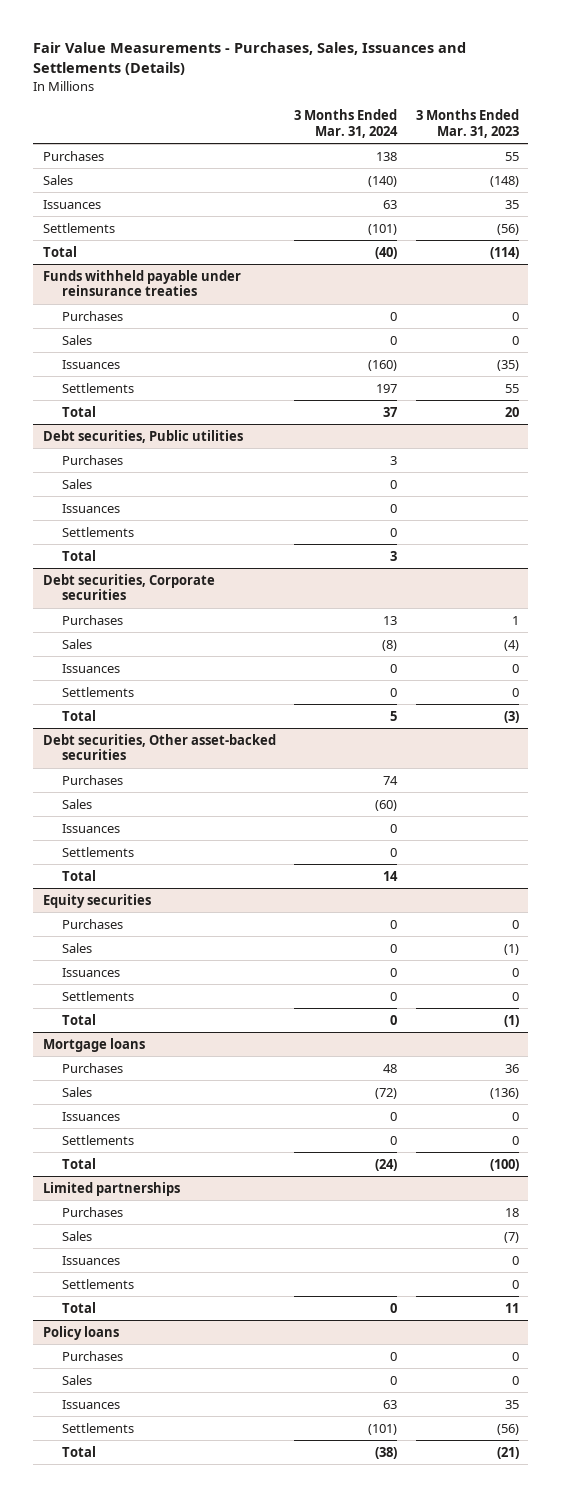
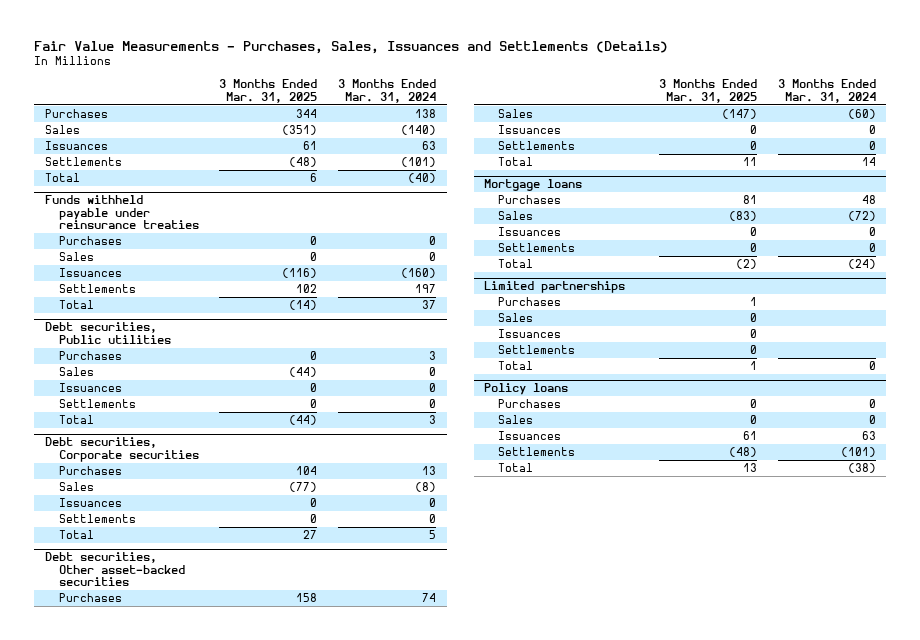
[415,109,519,138] 3 Months Ended Mar. 31, 2023 -> none
none -> [219,79,318,103] 3 Months Ended Mar. 31, 2025
[42,893,151,908] Equity securities -> none
[61,918,123,929] Purchases -> none
[61,942,92,953] Sales -> none
[61,967,120,977] Issuances -> none
[61,990,134,1001] Settlements -> none
[61,1013,96,1025] Total -> none

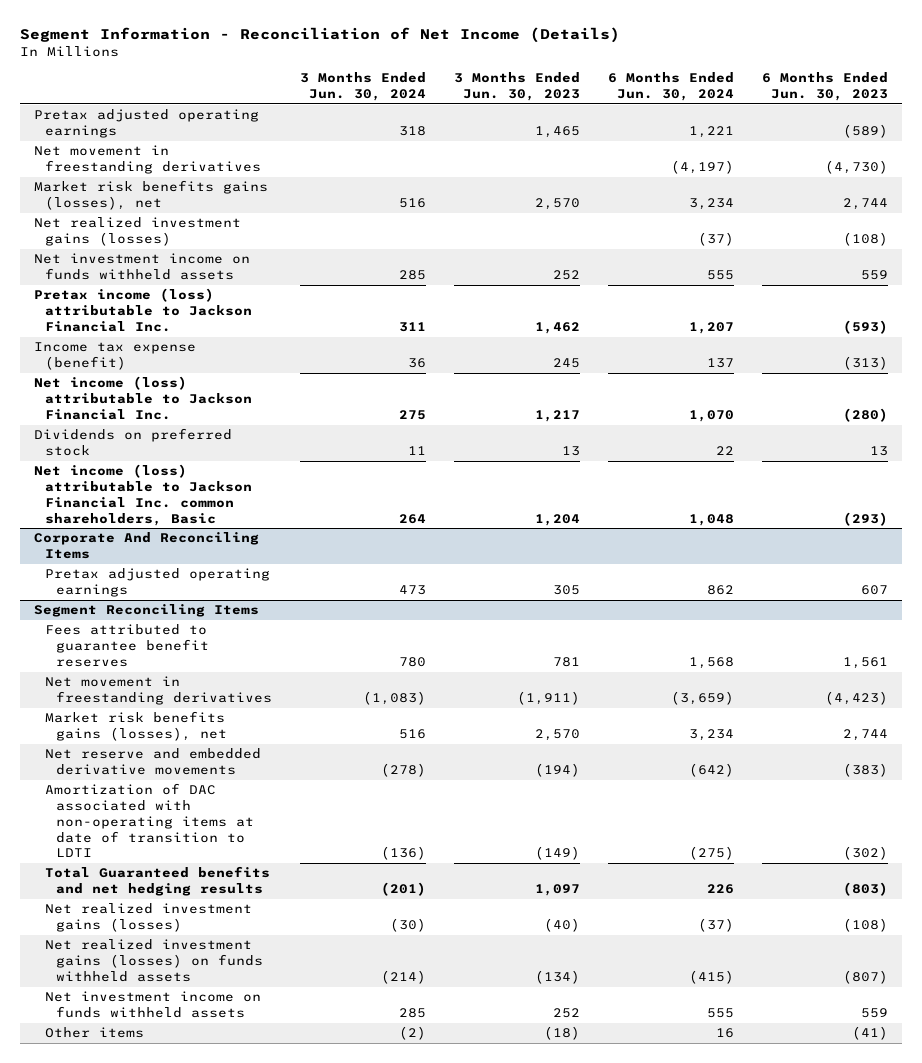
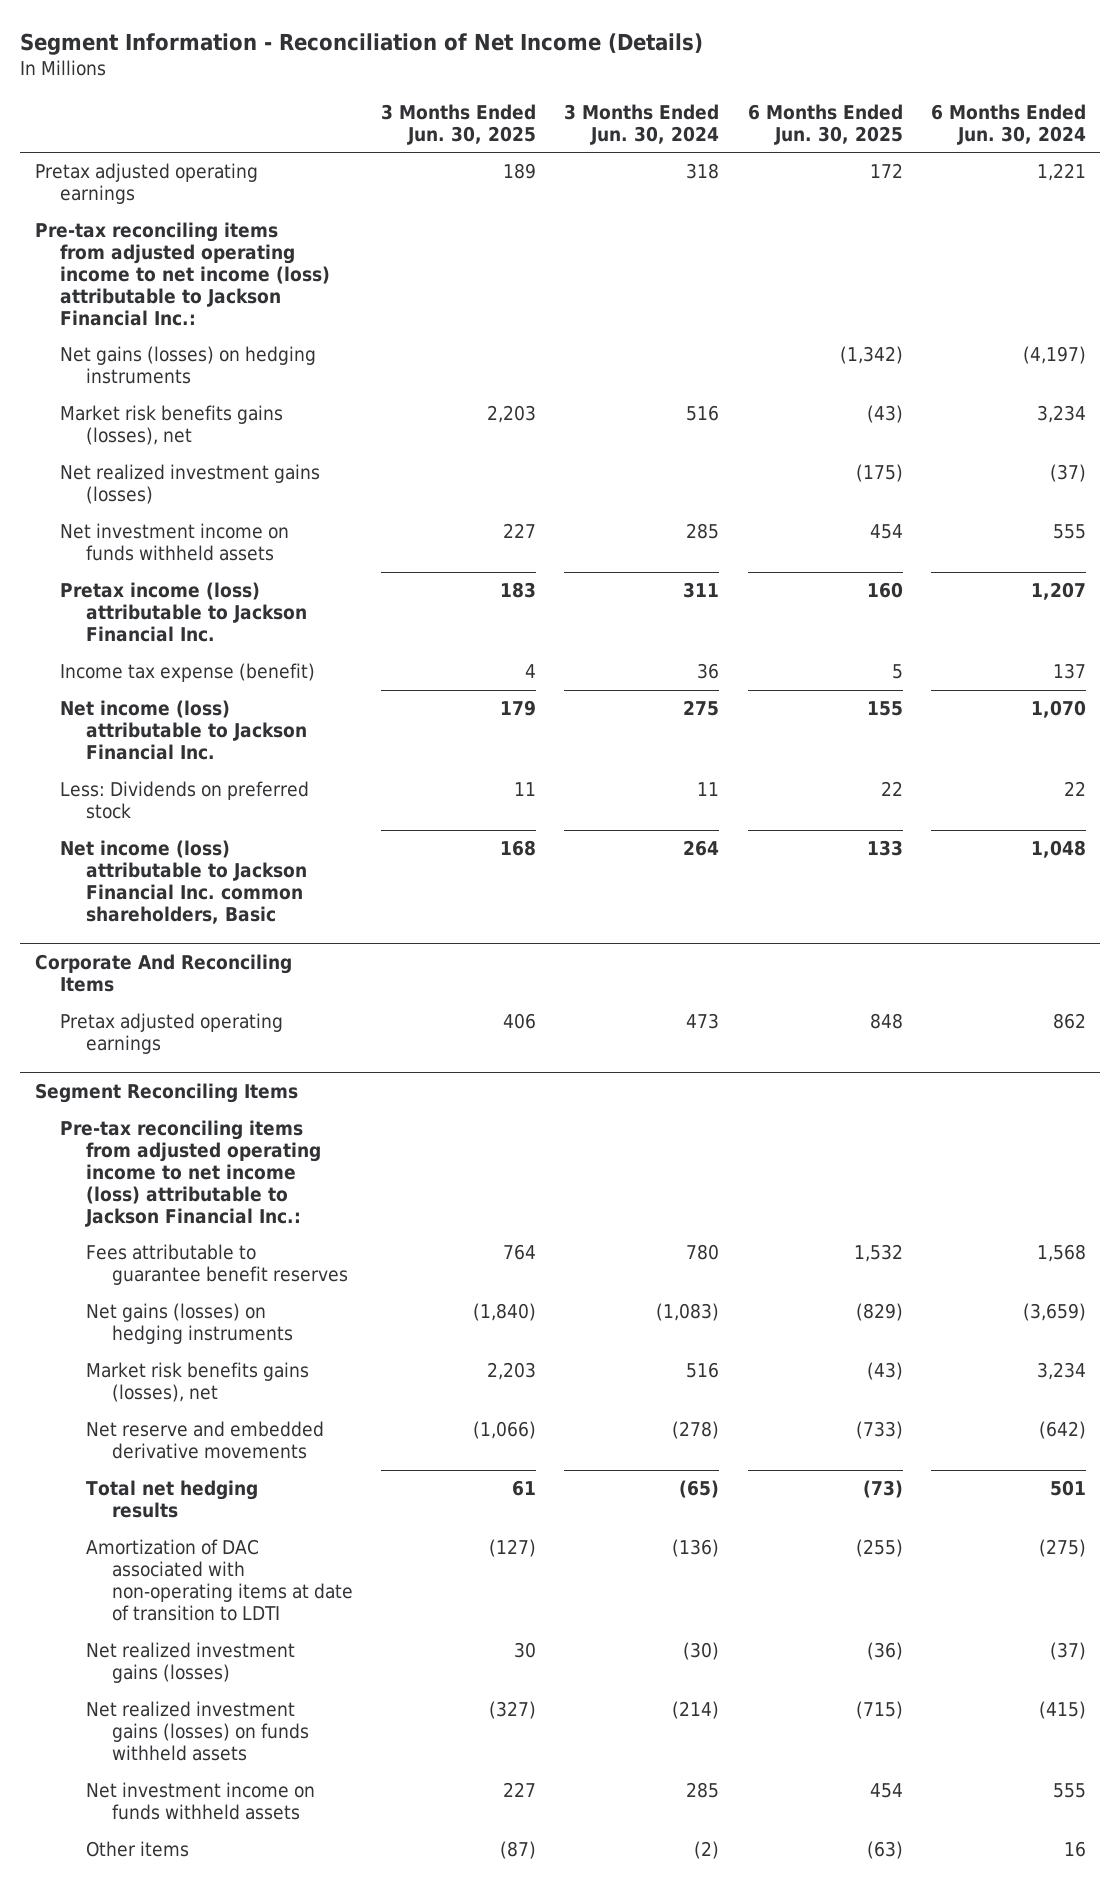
[454,72,581,101] 3 Months Ended Jun. 30, 2023 -> none
[762,72,889,101] 6 Months Ended Jun. 30, 2023 -> none
none -> [380,103,536,145] 3 Months Ended Jun. 30, 2025
none -> [747,103,903,145] 6 Months Ended Jun. 30, 2025
none -> [34,222,331,326] Pre-tax reconciling items from adjusted operating income to net income (loss) attributable to Jackson Financial Inc.:
[33,145,261,175] Net movement in freestanding derivatives -> [60,346,317,385] Net gains (losses) on hedging instruments
[33,428,232,457] Dividends on preferred stock -> [60,781,310,820] Less: Dividends on preferred stock
none -> [60,1120,321,1227] Pre-tax reconciling items from adjusted operating income to net income (loss) attributable to Jackson Financial Inc.:
[44,624,209,667] Fees attributed to guarantee benefit reserves -> [85,1244,348,1286] Fees attributable to guarantee benefit reserves
[44,676,272,706] Net movement in freestanding derivatives -> [85,1303,293,1345] Net gains (losses) on hedging instruments
none -> [85,1480,258,1519] Total net hedging results
[44,866,270,897] Total Guaranteed benefits and net hedging results -> none

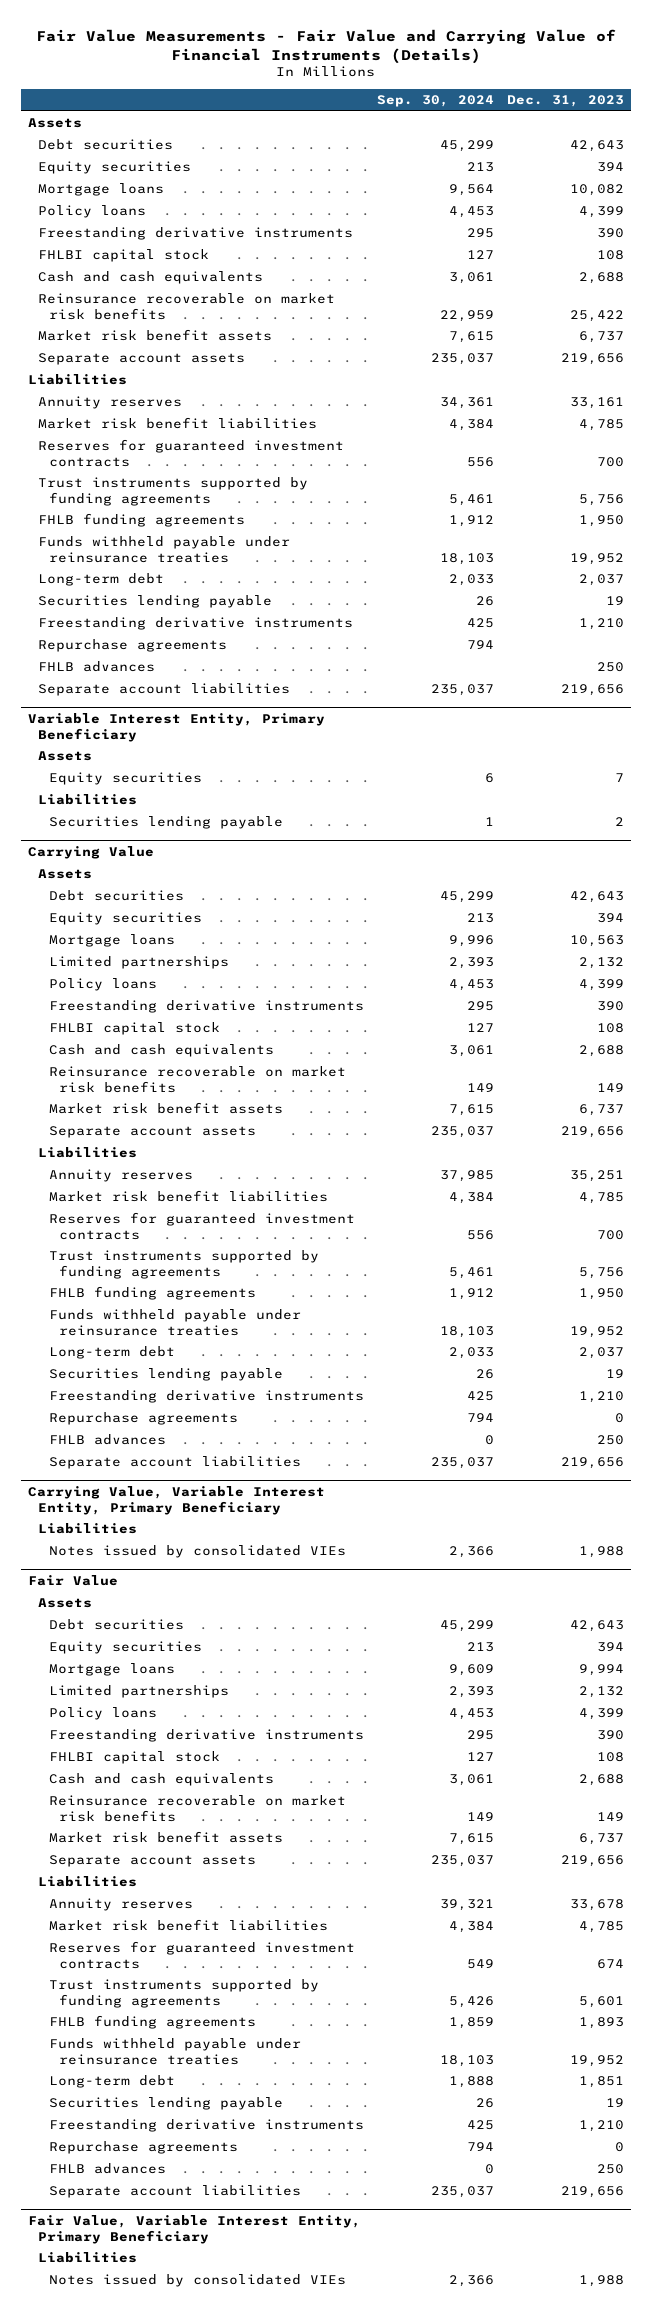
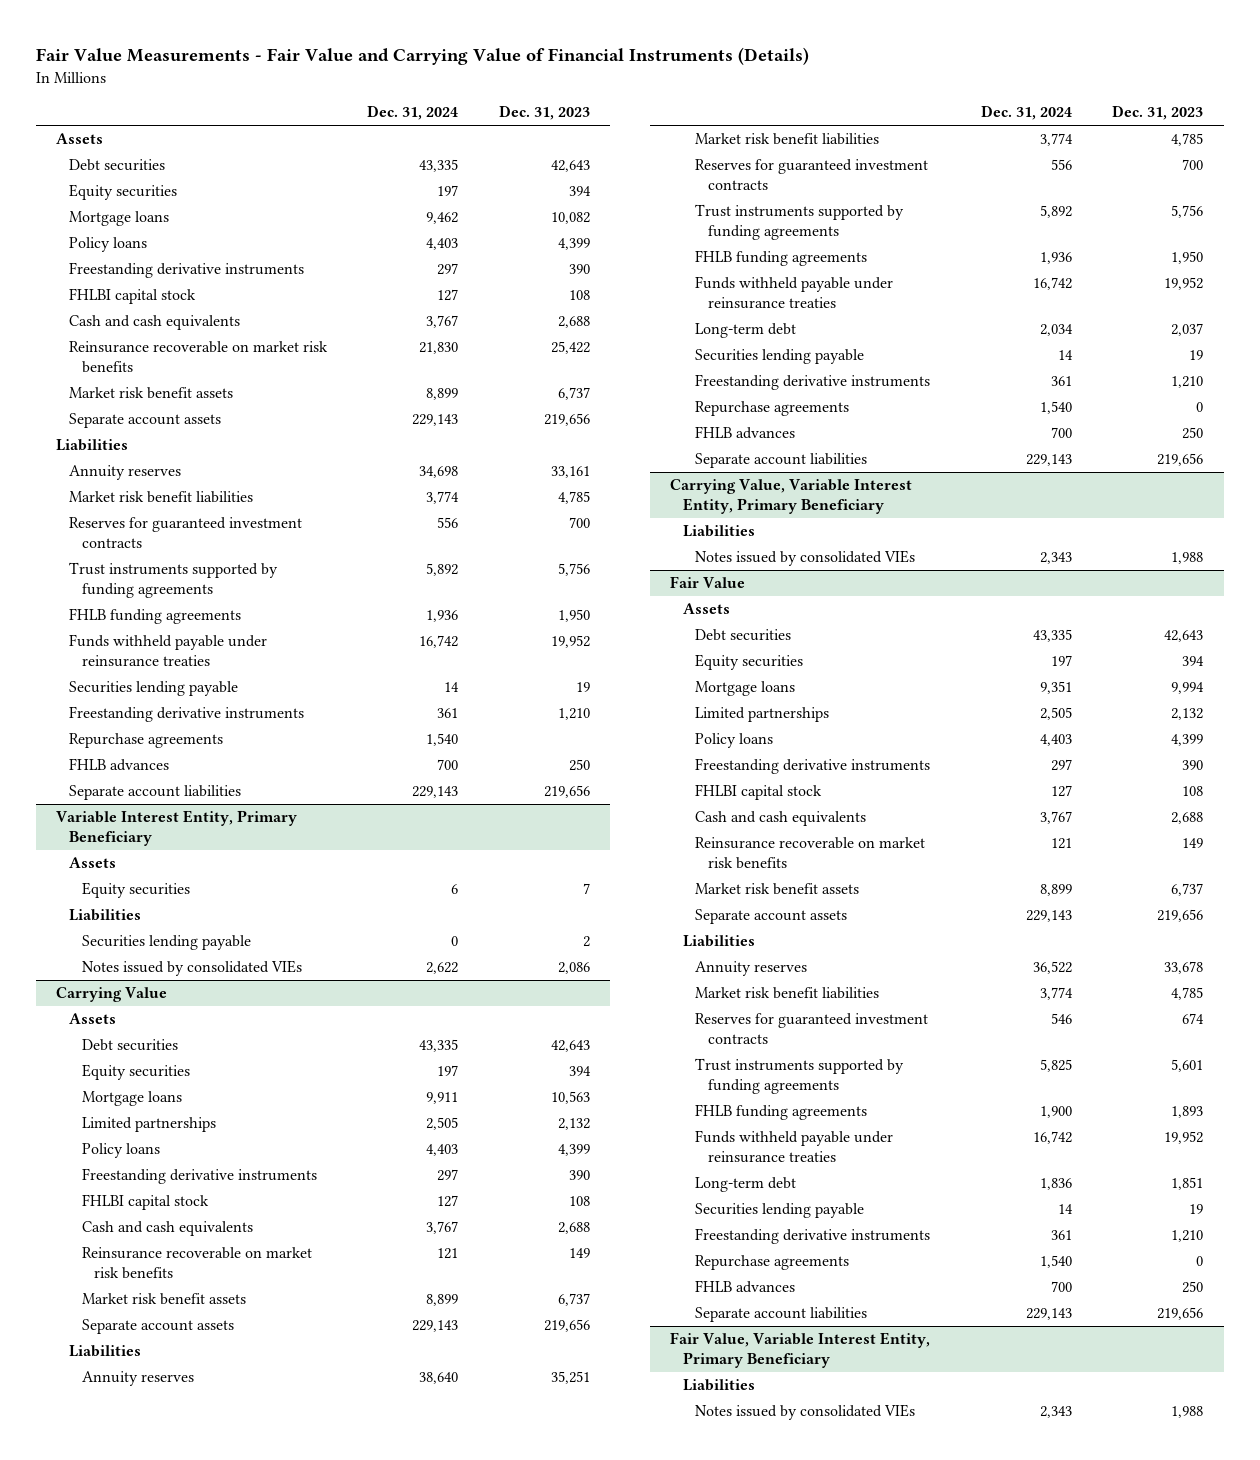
[376,95,494,108] Sep. 30, 2024 -> none
none -> [367,105,459,121] Dec. 31, 2024
[38,573,165,587] Long-term debt -> none
none -> [81,960,302,977] Notes issued by consolidated VIEs

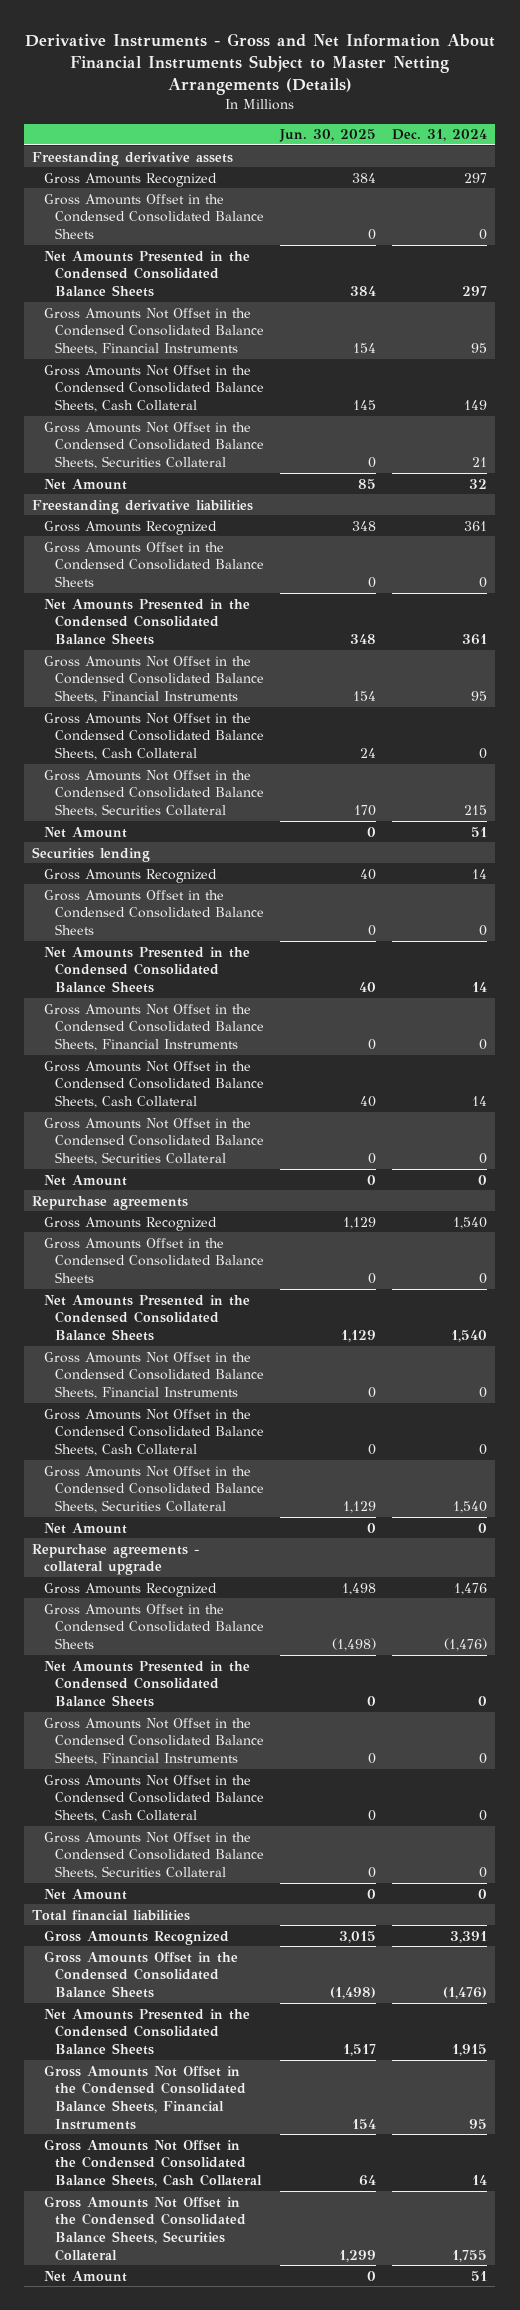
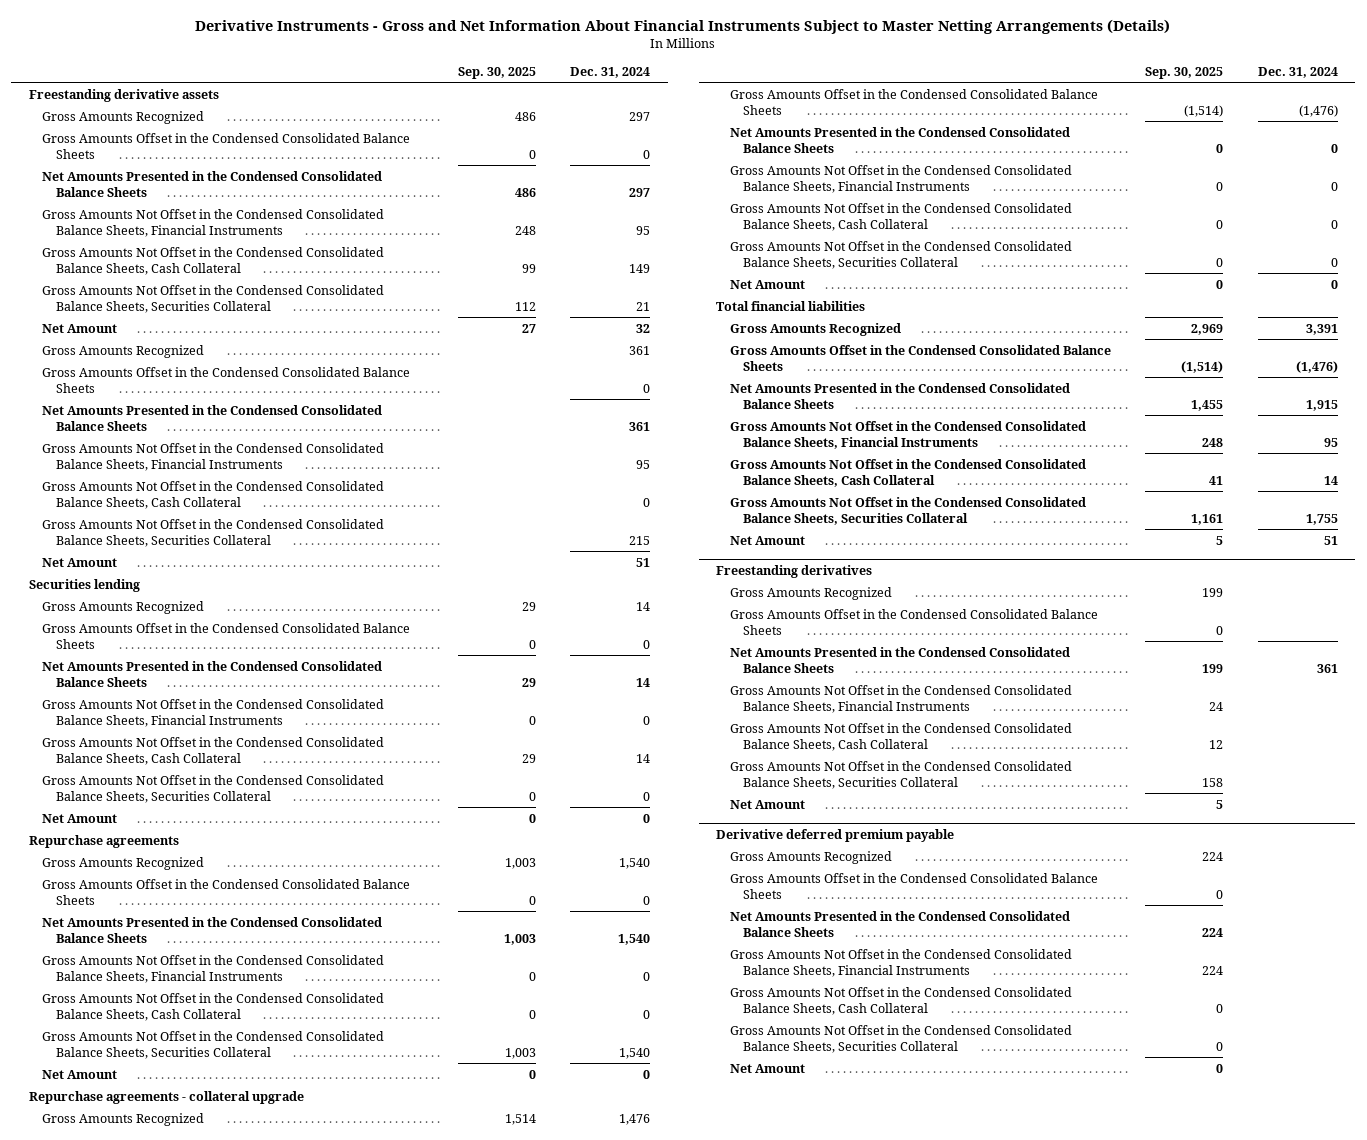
[279,129,377,143] Jun. 30, 2025 -> none
none -> [457,66,536,79] Sep. 30, 2025
[32,499,254,514] Freestanding derivative liabilities -> none
none -> [716,564,873,578] Freestanding derivatives
none -> [729,586,892,600] Gross Amounts Recognized
none -> [729,608,1098,635] Gross Amounts Offset in the Condensed Consolidated Balance Sheets
none -> [729,646,1070,673] Net Amounts Presented in the Condensed Consolidated Balance Sheets
none -> [729,684,1072,713] Gross Amounts Not Offset in the Condensed Consolidated Balance Sheets, Financial Instruments
none -> [729,722,1072,751] Gross Amounts Not Offset in the Condensed Consolidated Balance Sheets, Cash Collateral
none -> [729,760,1072,789] Gross Amounts Not Offset in the Condensed Consolidated Balance Sheets, Securities Collateral
none -> [729,799,805,809] Net Amount
none -> [716,828,955,842] Derivative deferred premium payable
none -> [729,850,892,864] Gross Amounts Recognized
none -> [729,872,1098,899] Gross Amounts Offset in the Condensed Consolidated Balance Sheets
none -> [729,910,1070,937] Net Amounts Presented in the Condensed Consolidated Balance Sheets
none -> [729,948,1072,977] Gross Amounts Not Offset in the Condensed Consolidated Balance Sheets, Financial Instruments
none -> [729,986,1072,1015] Gross Amounts Not Offset in the Condensed Consolidated Balance Sheets, Cash Collateral
none -> [729,1024,1072,1053] Gross Amounts Not Offset in the Condensed Consolidated Balance Sheets, Securities Collateral
none -> [729,1063,805,1073] Net Amount

